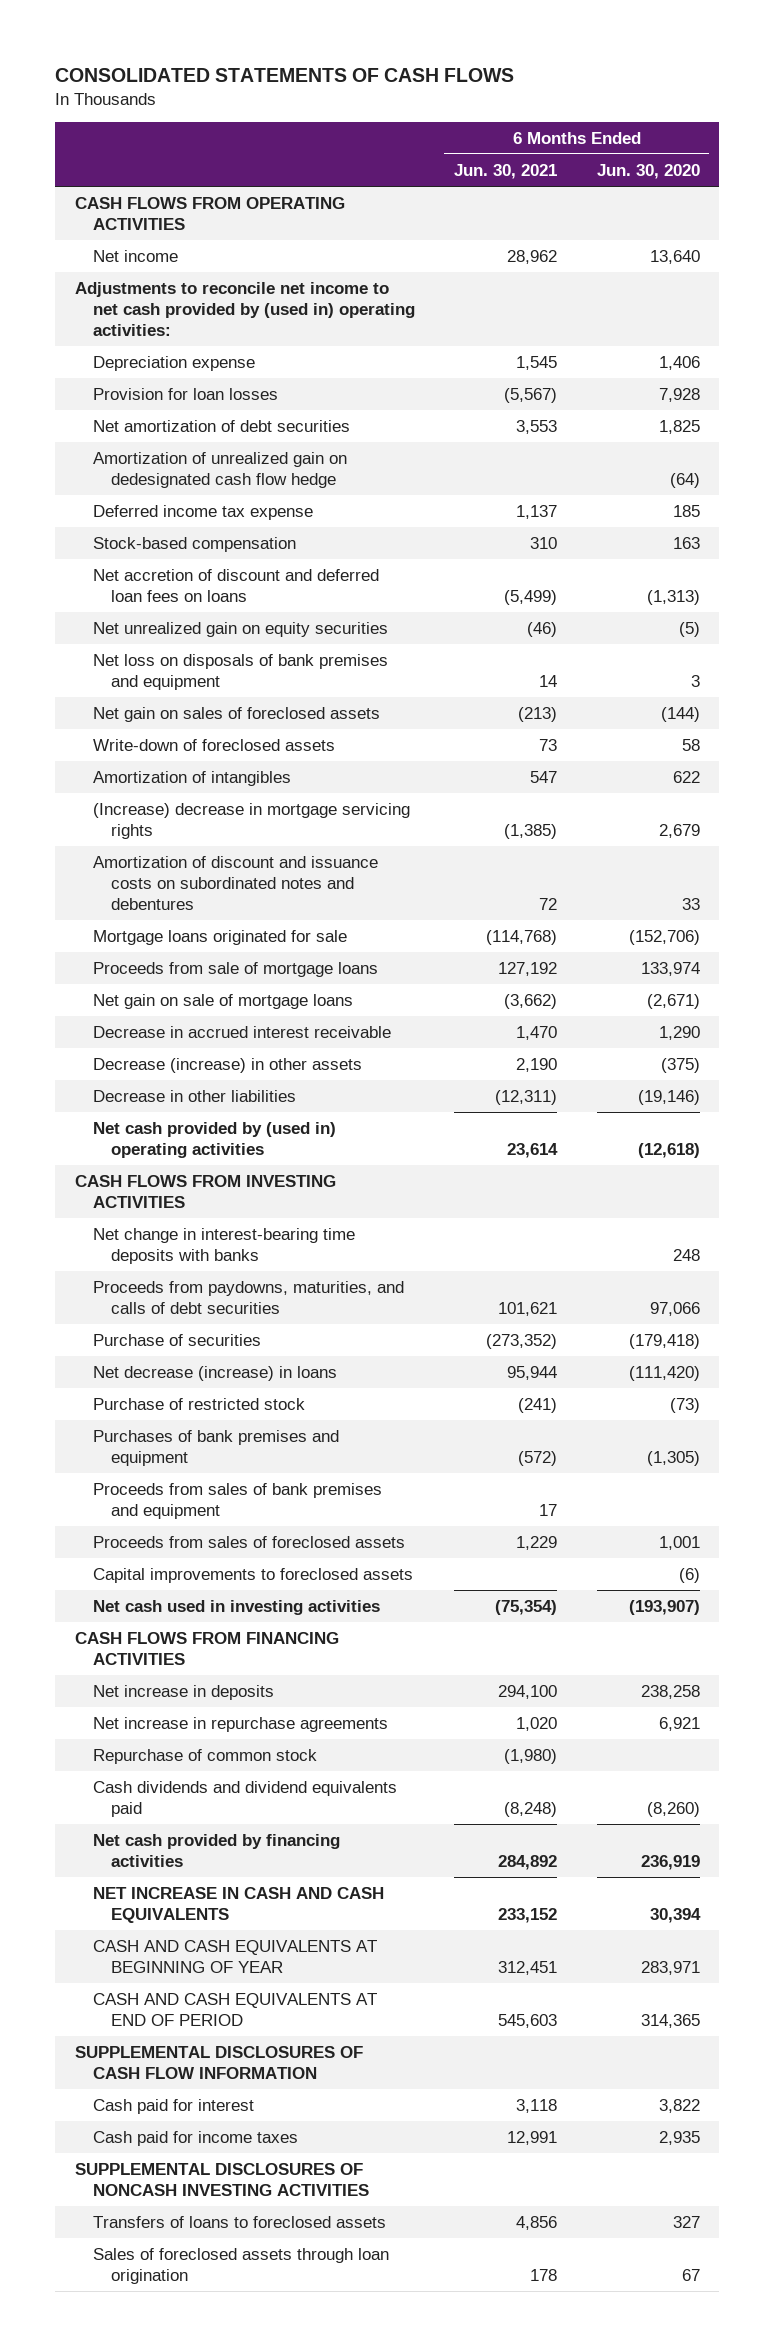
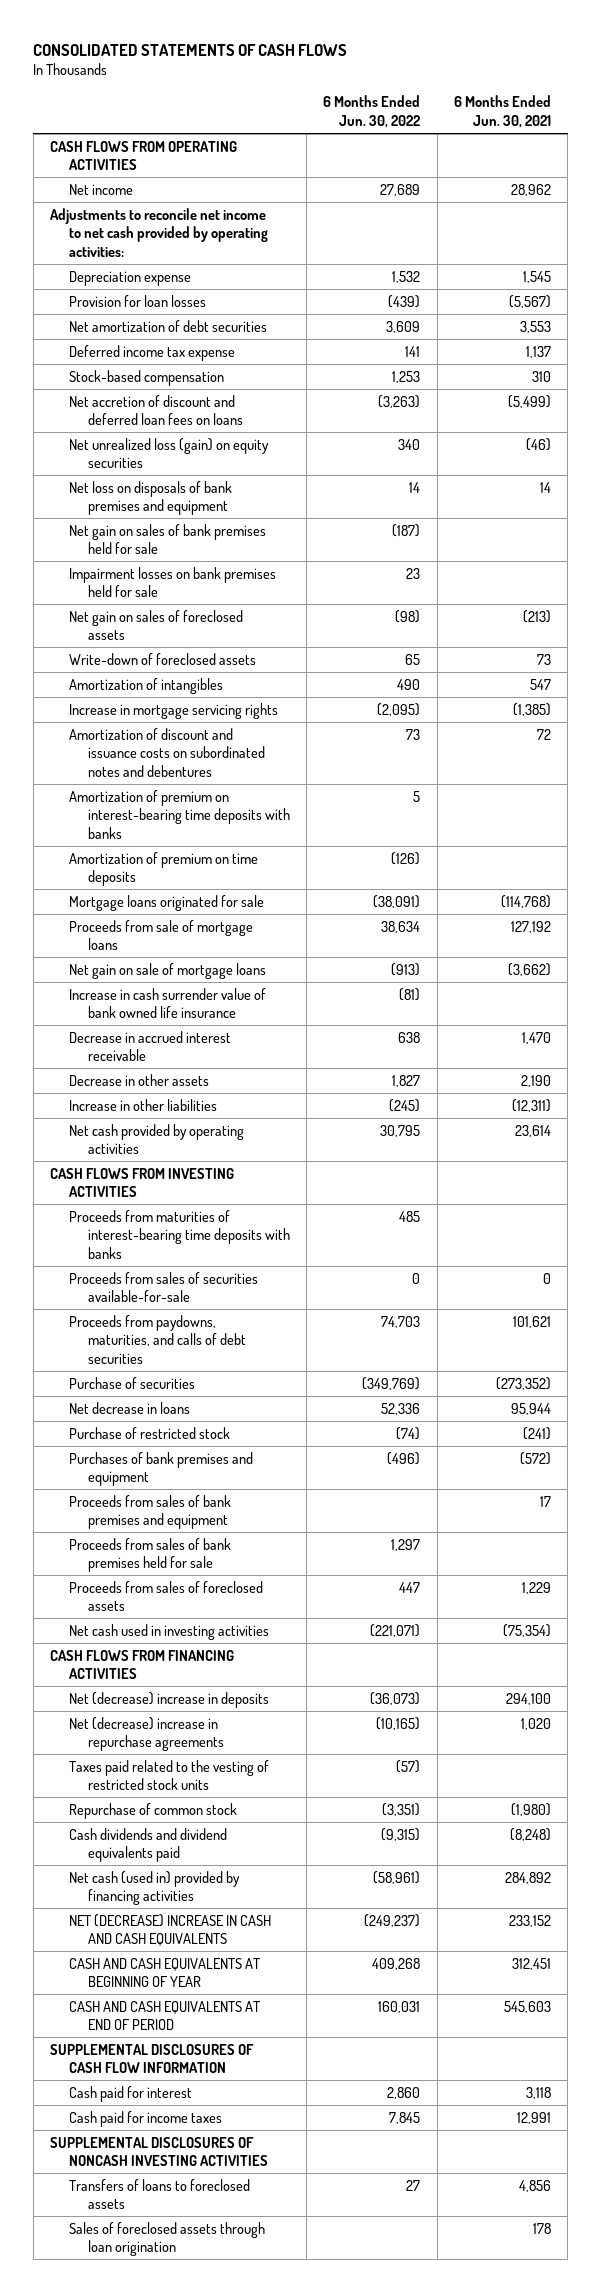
[596,163,700,179] Jun. 30, 2020 -> none
none -> [323,95,421,128] 6 Months Ended Jun. 30, 2022
[75,281,415,336] Adjustments to reconcile net income to net cash provided by (used in) operating activities: -> [49,207,268,257] Adjustments to reconcile net income to net cash provided by operating activities:
[92,451,347,488] Amortization of unrealized gain on dedesignated cash flow hedge -> none
[92,621,388,637] Net unrealized gain on equity securities -> [68,437,269,469] Net unrealized loss (gain) on equity securities
none -> [68,523,266,555] Net gain on sales of bank premises held for sale
none -> [68,566,276,598] Impairment losses on bank premises held for sale
[92,802,410,839] (Increase) decrease in mortgage servicing rights -> [68,702,278,719] Increase in mortgage servicing rights
none -> [68,789,290,839] Amortization of premium on interest-bearing time deposits with banks
none -> [68,851,258,887] Amortization of premium on time deposits
none -> [68,987,266,1019] Increase in cash surrender value of bank owned life insurance
[92,1057,362,1073] Decrease (increase) in other assets -> [68,1073,209,1086] Decrease in other assets
[92,1089,296,1102] Decrease in other liabilities -> [68,1098,217,1111] Increase in other liabilities
[92,1121,336,1158] Net cash provided by (used in) operating activities -> [68,1123,244,1155] Net cash provided by operating activities
[92,1227,355,1264] Net change in interest-bearing time deposits with banks -> [68,1209,290,1259] Proceeds from maturities of interest-bearing time deposits with banks
none -> [68,1271,258,1303] Proceeds from sales of securities available-for-sale
[92,1365,337,1381] Net decrease (increase) in loans -> [68,1401,190,1414] Net decrease in loans
none -> [68,1537,231,1573] Proceeds from sales of bank premises held for sale
[92,1567,413,1583] Capital improvements to foreclosed assets -> none
[92,1684,274,1700] Net increase in deposits -> [68,1691,269,1708] Net (decrease) increase in deposits
[92,1716,388,1732] Net increase in repurchase agreements -> [68,1716,224,1752] Net (decrease) increase in repurchase agreements
none -> [68,1759,269,1791] Taxes paid related to the vesting of restricted stock units
[92,1833,340,1867] Net cash provided by financing activities -> [68,1870,240,1906] Net cash (used in) provided by financing activities
[92,1886,384,1923] NET INCREASE IN CASH AND CASH EQUIVALENTS -> [68,1913,271,1947] NET (DECREASE) INCREASE IN CASH AND CASH EQUIVALENTS

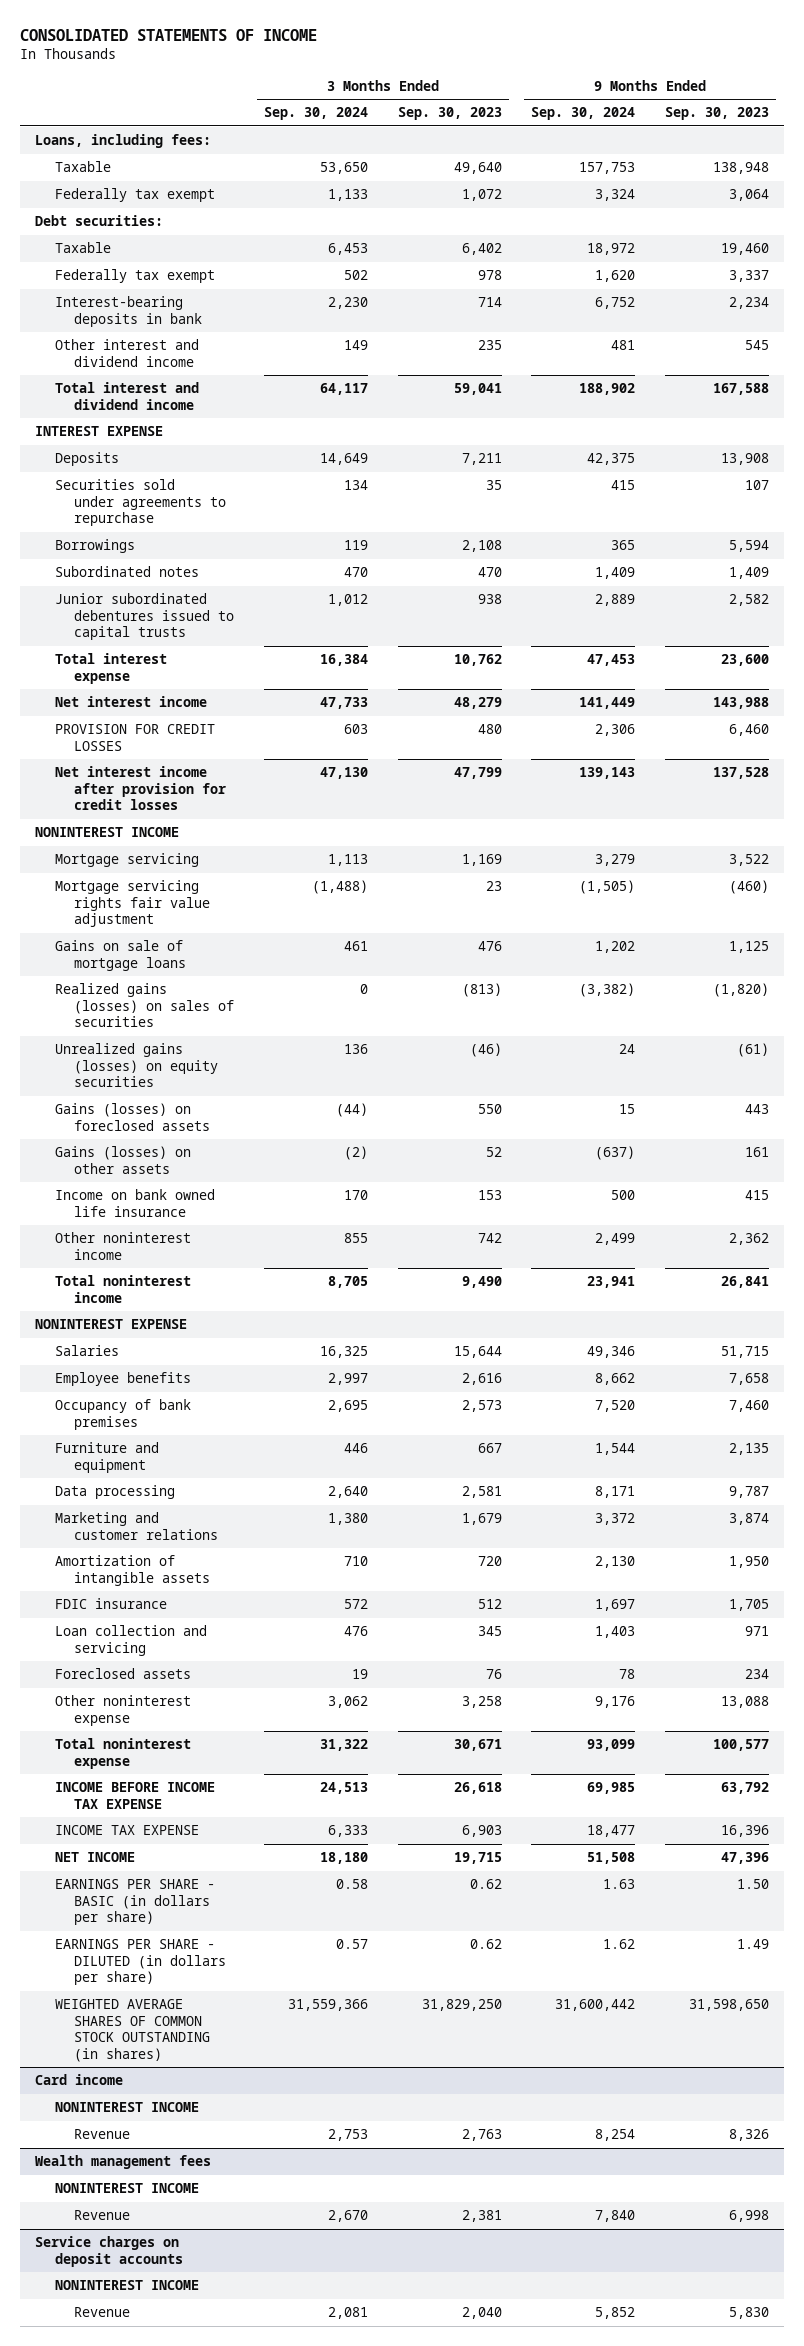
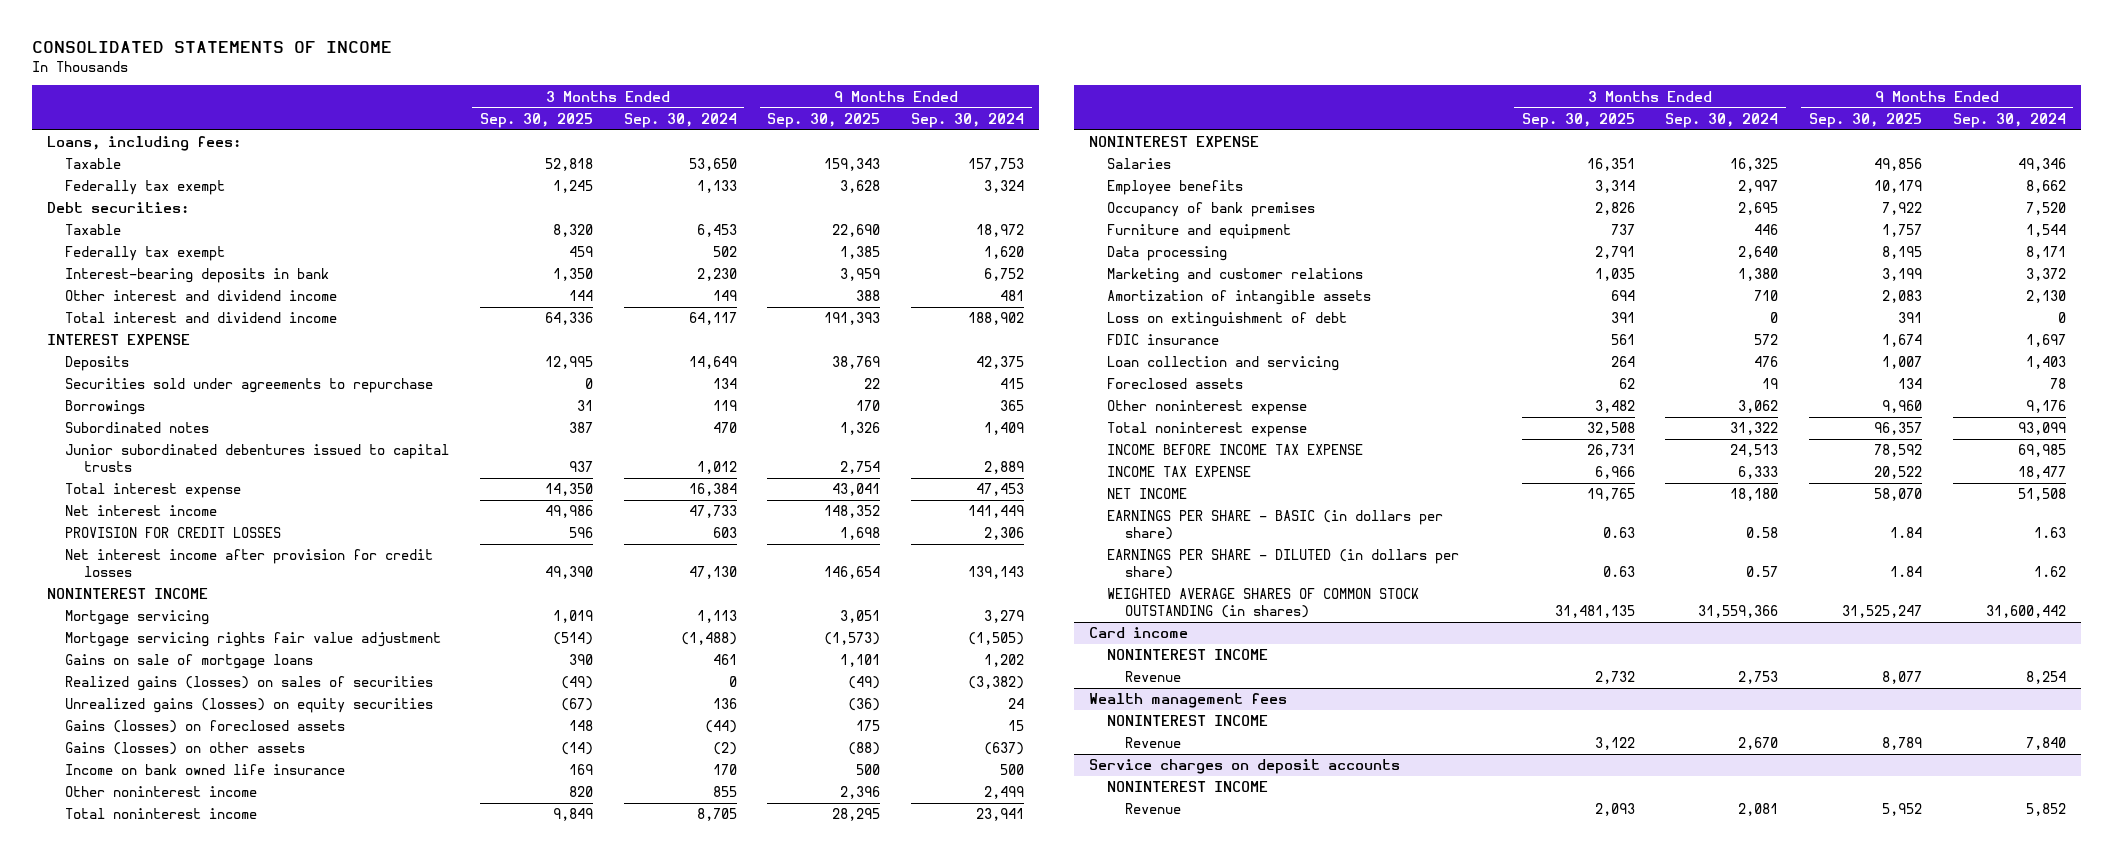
[397,107,502,121] Sep. 30, 2023 -> none
[664,107,769,121] Sep. 30, 2023 -> none
none -> [480,112,594,128] Sep. 30, 2025
none -> [767,112,881,128] Sep. 30, 2025
none -> [1107,312,1348,328] Loss on extinguishment of debt

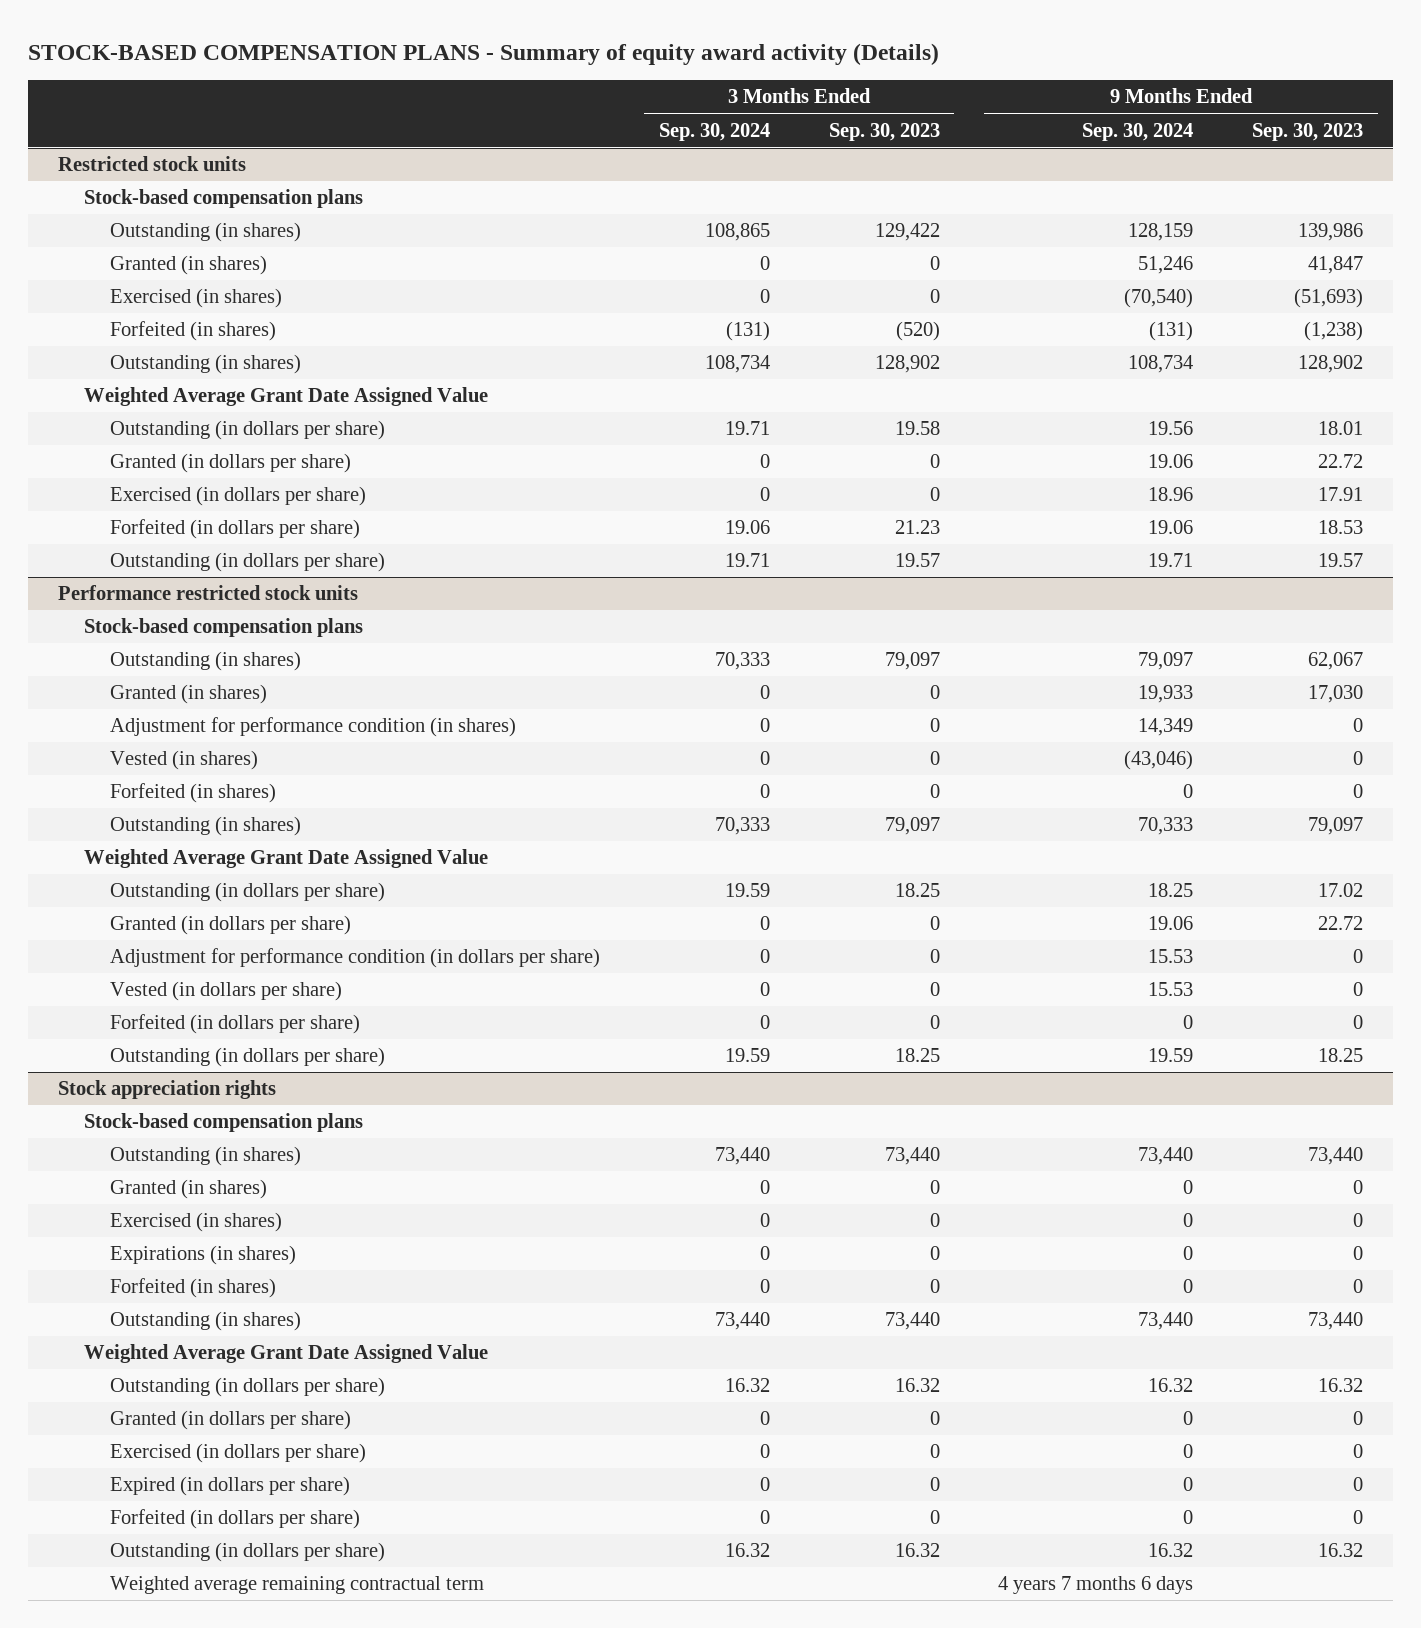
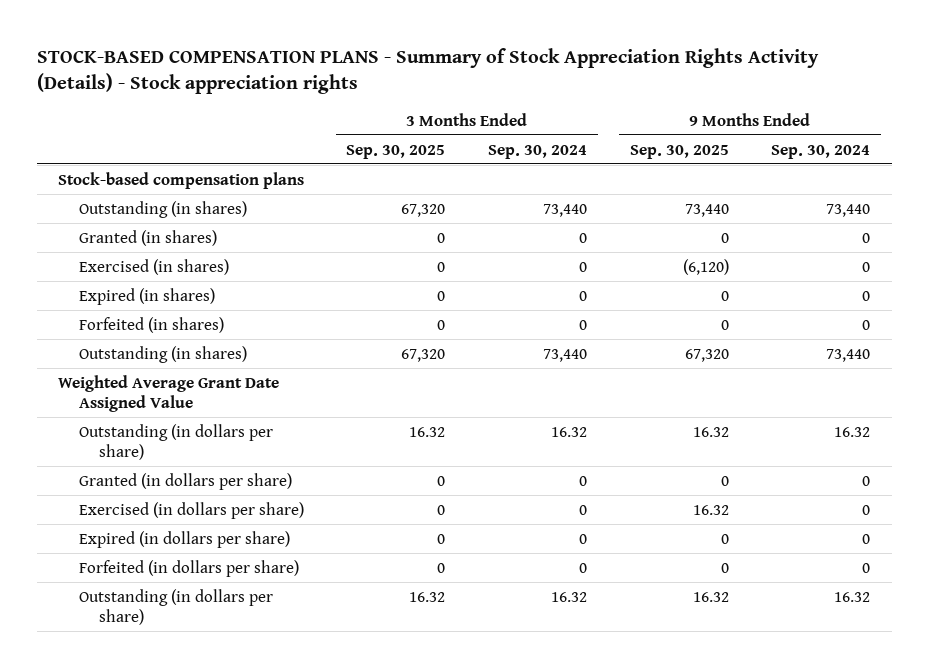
[28,42,940,65] STOCK-BASED COMPENSATION PLANS - Summary of equity award activity (Details) -> [36,47,819,95] STOCK-BASED COMPENSATION PLANS - Summary of Stock Appreciation Rights Activity (Details) - Stock appreciation rights
[828,122,940,141] Sep. 30, 2023 -> none
[1252,122,1364,141] Sep. 30, 2023 -> none
none -> [346,144,446,159] Sep. 30, 2025
none -> [629,144,729,159] Sep. 30, 2025
[57,156,246,172] Restricted stock units -> none
[109,222,301,243] Outstanding (in shares) -> none
[109,255,267,276] Granted (in shares) -> none
[109,288,282,309] Exercised (in shares) -> none
[109,321,276,342] Forfeited (in shares) -> none
[109,354,301,375] Outstanding (in shares) -> none
[83,387,488,407] Weighted Average Grant Date Assigned Value -> none
[109,420,385,441] Outstanding (in dollars per share) -> none
[109,453,351,474] Granted (in dollars per share) -> none
[109,486,366,507] Exercised (in dollars per share) -> none
[109,519,360,540] Forfeited (in dollars per share) -> none
[109,552,385,573] Outstanding (in dollars per share) -> none
[57,585,358,601] Performance restricted stock units -> none
[83,618,363,638] Stock-based compensation plans -> none
[109,651,301,672] Outstanding (in shares) -> none
[109,684,267,705] Granted (in shares) -> none
[109,717,516,738] Adjustment for performance condition (in shares) -> none
[109,750,258,771] Vested (in shares) -> none
[109,783,276,804] Forfeited (in shares) -> none
[109,816,301,837] Outstanding (in shares) -> none
[83,849,488,869] Weighted Average Grant Date Assigned Value -> none
[109,882,385,903] Outstanding (in dollars per share) -> none
[109,915,351,936] Granted (in dollars per share) -> none
[109,948,600,969] Adjustment for performance condition (in dollars per share) -> none
[109,981,342,1002] Vested (in dollars per share) -> none
[109,1014,360,1035] Forfeited (in dollars per share) -> none
[109,1047,385,1068] Outstanding (in dollars per share) -> none
[57,1080,276,1100] Stock appreciation rights -> none
[83,1113,363,1133] Stock-based compensation plans -> none
[109,1245,296,1266] Expirations (in shares) -> [78,287,215,305] Expired (in shares)
[109,1576,484,1595] Weighted average remaining contractual term -> none

